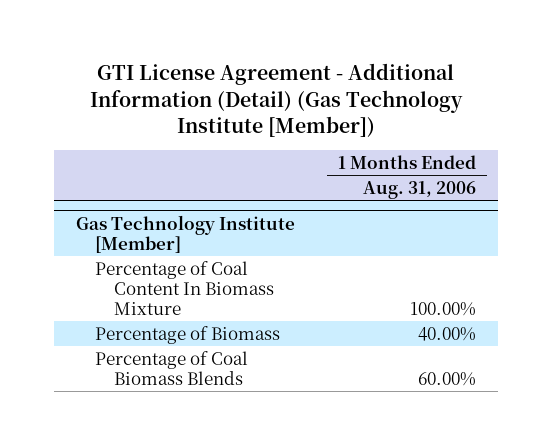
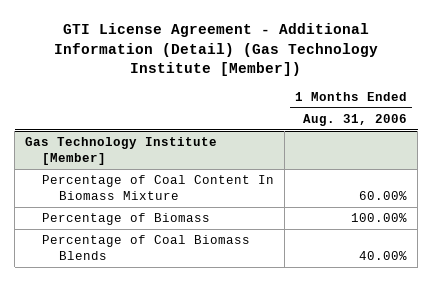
[410,301,477,316] 100.00% -> [359,190,408,200] 60.00%
[418,326,477,341] 40.00% -> [351,213,408,223] 100.00%
[418,371,477,386] 60.00% -> [359,250,408,260] 40.00%

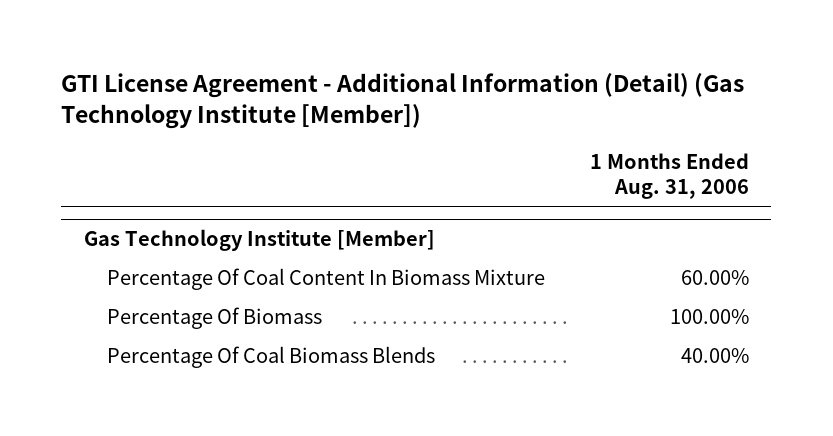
[42,175,275,200] Percentage of Coal Content In Biomass Mixture -> [107,267,546,290] Percentage Of Coal Content In Biomass Mixture
[42,213,211,226] Percentage of Biomass -> [107,306,323,329] Percentage Of Biomass
[42,235,251,260] Percentage of Coal Biomass Blends -> [107,345,436,368] Percentage Of Coal Biomass Blends

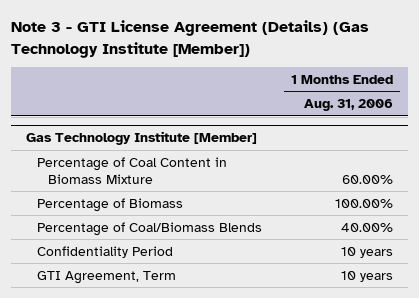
[61,73,745,129] GTI License Agreement - Additional Information (Detail) (Gas Technology Institute [Member]) -> [11,20,370,58] Note 3 - GTI License Agreement (Details) (Gas Technology Institute [Member])
[107,267,546,290] Percentage Of Coal Content In Biomass Mixture -> [36,156,227,184] Percentage of Coal Content in Biomass Mixture
[107,306,323,329] Percentage Of Biomass -> [36,197,183,212] Percentage of Biomass
[107,345,436,368] Percentage Of Coal Biomass Blends -> [36,221,262,236] Percentage of Coal/Biomass Blends
none -> [36,245,173,258] Confidentiality Period
none -> [36,270,176,284] GTI Agreement, Term

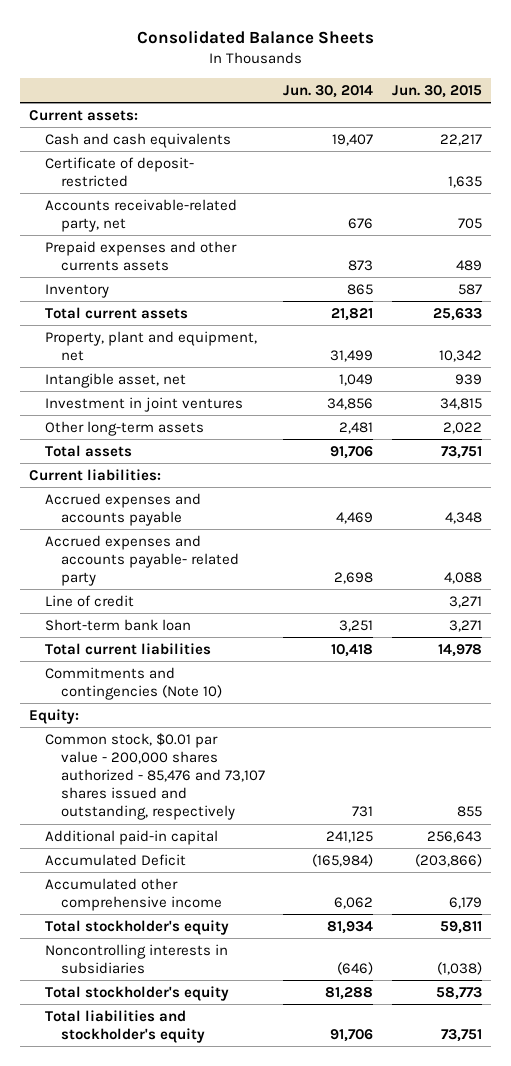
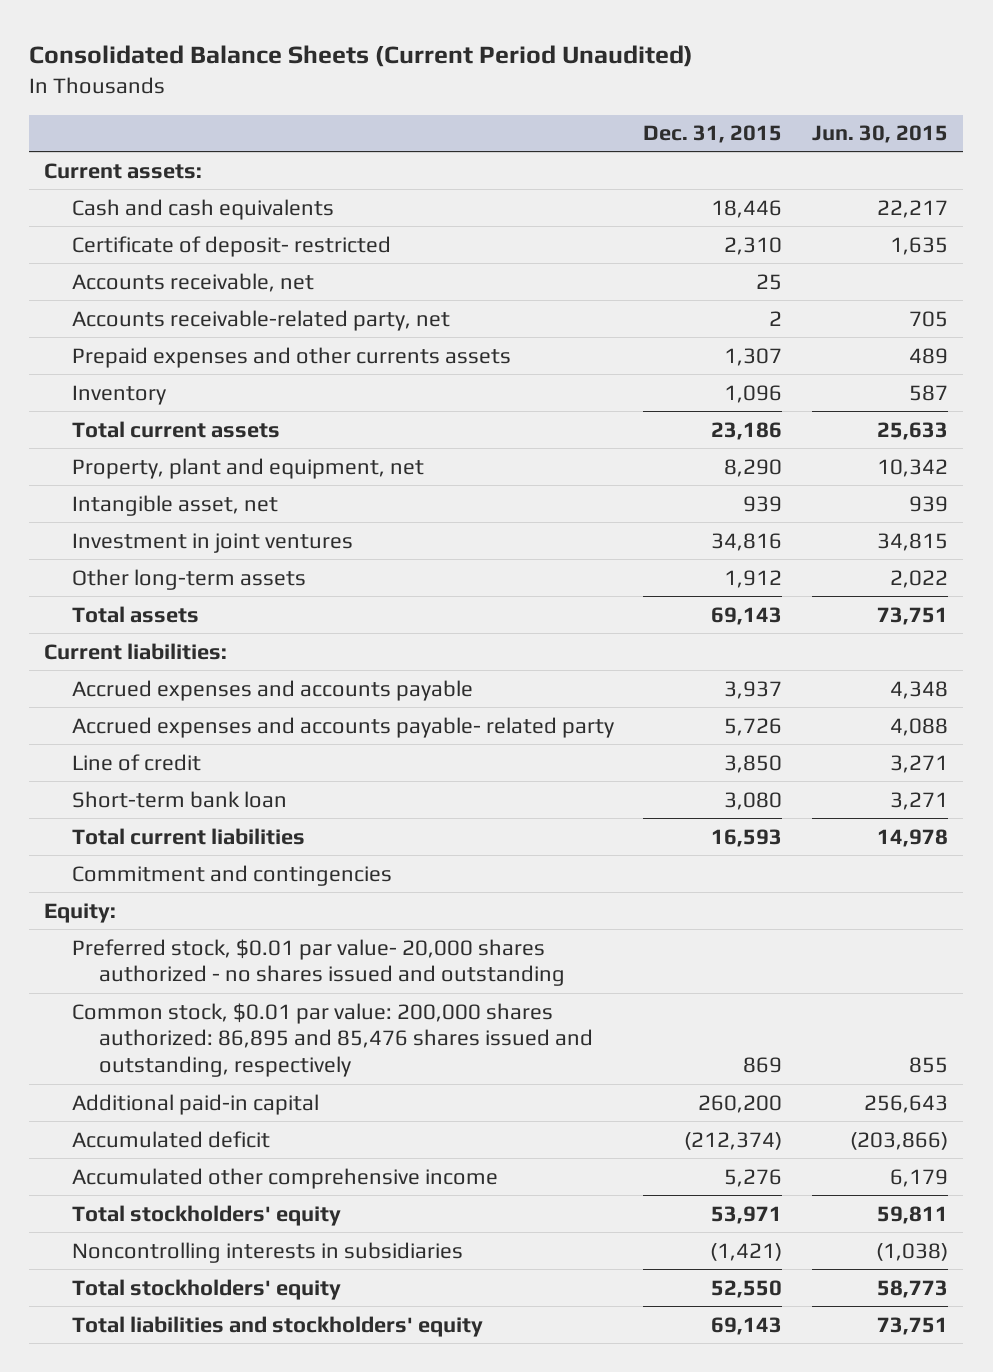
[136,30,374,45] Consolidated Balance Sheets -> [29,45,694,68] Consolidated Balance Sheets (Current Period Unaudited)
[283,84,374,98] Jun. 30, 2014 -> none
none -> [643,125,783,144] Dec. 31, 2015
none -> [71,272,314,292] Accounts receivable, net
[45,666,222,700] Commitments and contingencies (Note 10) -> [71,864,392,886] Commitment and contingencies
none -> [71,938,565,987] Preferred stock, $0.01 par value- 20,000 shares authorized - no shares issued and outstanding
[45,732,265,821] Common stock, $0.01 par value - 200,000 shares authorized - 85,476 and 73,107 shares issued and outstanding, respectively -> [71,1002,593,1078] Common stock, $0.01 par value: 200,000 shares authorized: 86,895 and 85,476 shares issued and outstanding, respectively
[45,853,187,866] Accumulated Deficit -> [71,1130,270,1148] Accumulated deficit
[45,919,230,935] Total stockholder's equity -> [71,1204,341,1226] Total stockholders' equity
[45,985,230,1001] Total stockholder's equity -> [71,1278,341,1300] Total stockholders' equity
[45,1009,205,1043] Total liabilities and stockholder's equity -> [71,1315,483,1337] Total liabilities and stockholders' equity

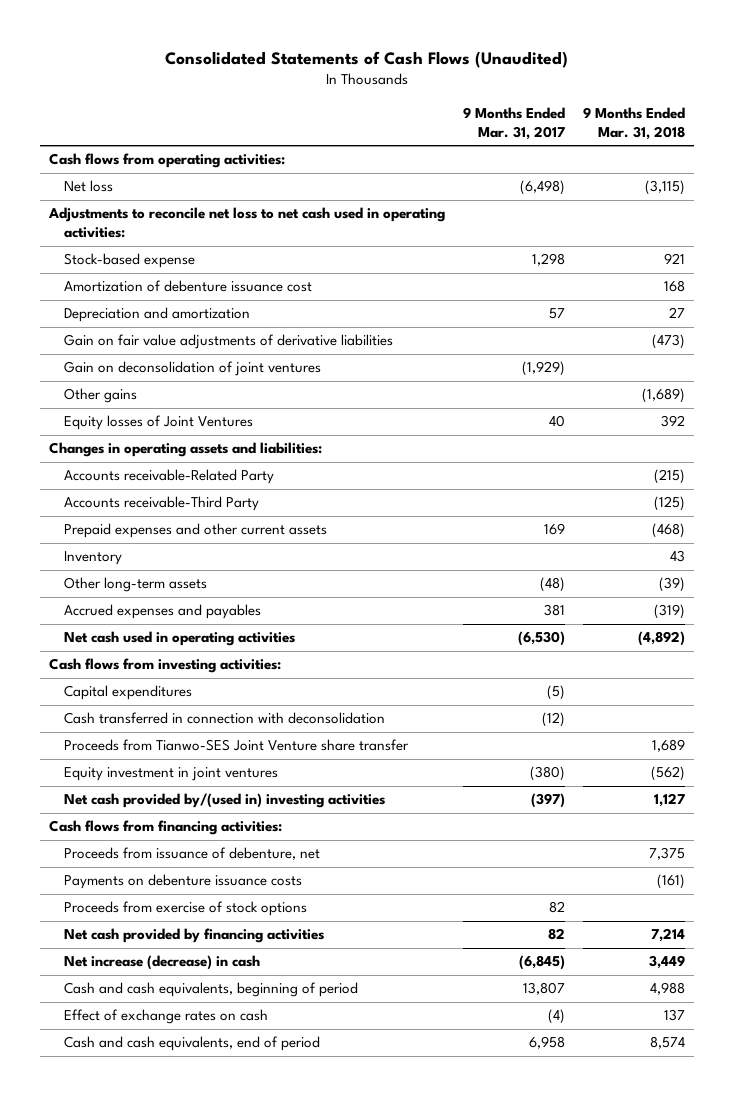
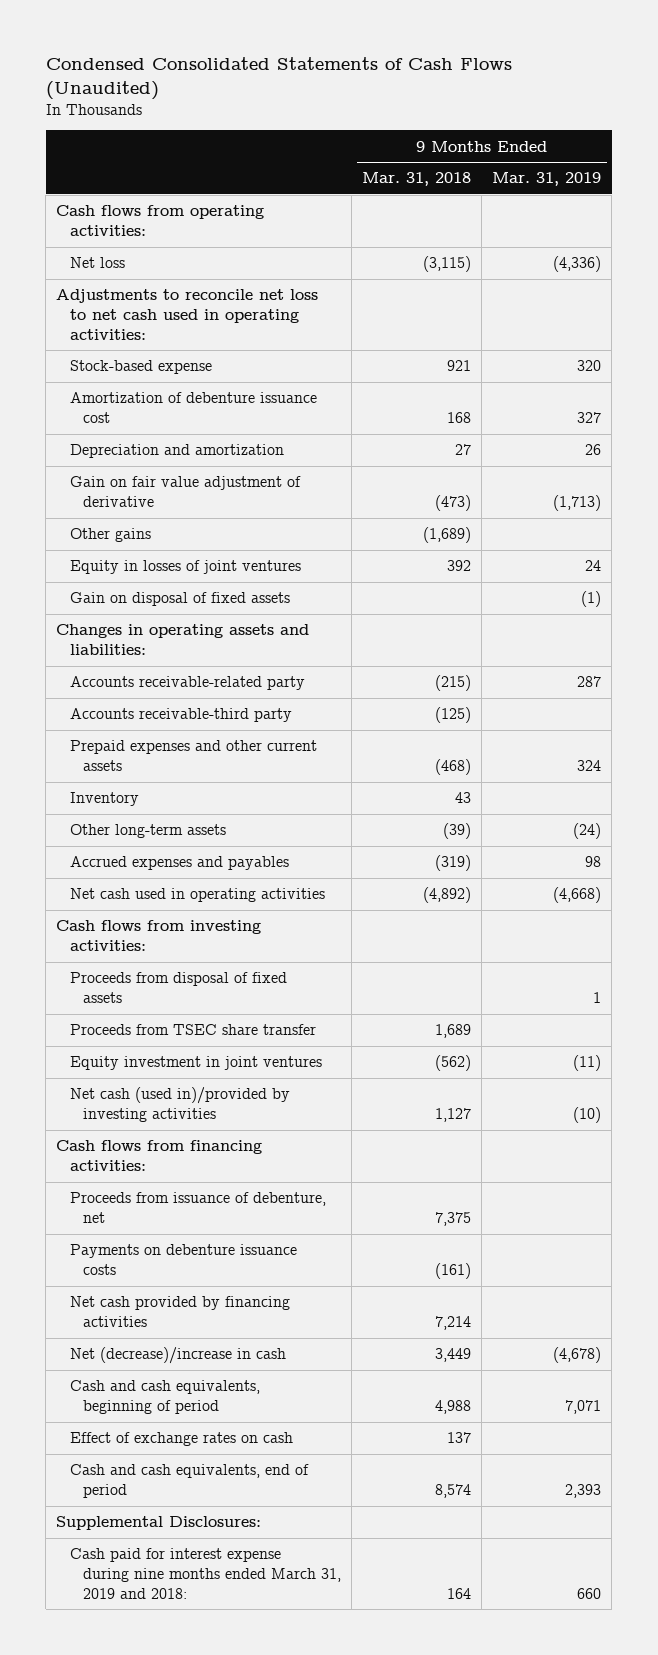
[165,50,569,68] Consolidated Statements of Cash Flows (Unaudited) -> [45,56,512,101] Condensed Consolidated Statements of Cash Flows (Unaudited)
[463,106,566,140] 9 Months Ended Mar. 31, 2017 -> none
none -> [492,172,602,187] Mar. 31, 2019
[63,361,321,377] Gain on deconsolidation of joint ventures -> none
[63,334,393,350] Gain on fair value adjustments of derivative liabilities -> [69,476,301,508] Gain on fair value adjustment of derivative
[63,415,253,431] Equity losses of Joint Ventures -> [69,560,301,575] Equity in losses of joint ventures
none -> [69,592,290,607] Gain on disposal of fixed assets
[63,469,274,485] Accounts receivable-Related Party -> [69,676,305,691] Accounts receivable-related party
[63,496,259,512] Accounts receivable-Third Party -> [69,708,292,723] Accounts receivable-third party
[63,685,192,701] Capital expenditures -> none
[63,712,385,725] Cash transferred in connection with deconsolidation -> none
none -> [69,972,287,1004] Proceeds from disposal of fixed assets
[63,739,409,752] Proceeds from Tianwo-SES Joint Venture share transfer -> [69,1024,316,1036] Proceeds from TSEC share transfer
[63,793,385,809] Net cash provided by/(used in) investing activities -> [69,1087,290,1123] Net cash (used in)/provided by investing activities
[63,901,307,917] Proceeds from exercise of stock options -> none
[63,955,260,971] Net increase (decrease) in cash -> [69,1347,286,1365] Net (decrease)/increase in cash
none -> [56,1516,262,1531] Supplemental Disclosures:
none -> [69,1548,341,1599] Cash paid for interest expense during nine months ended March 31, 2019 and 2018:

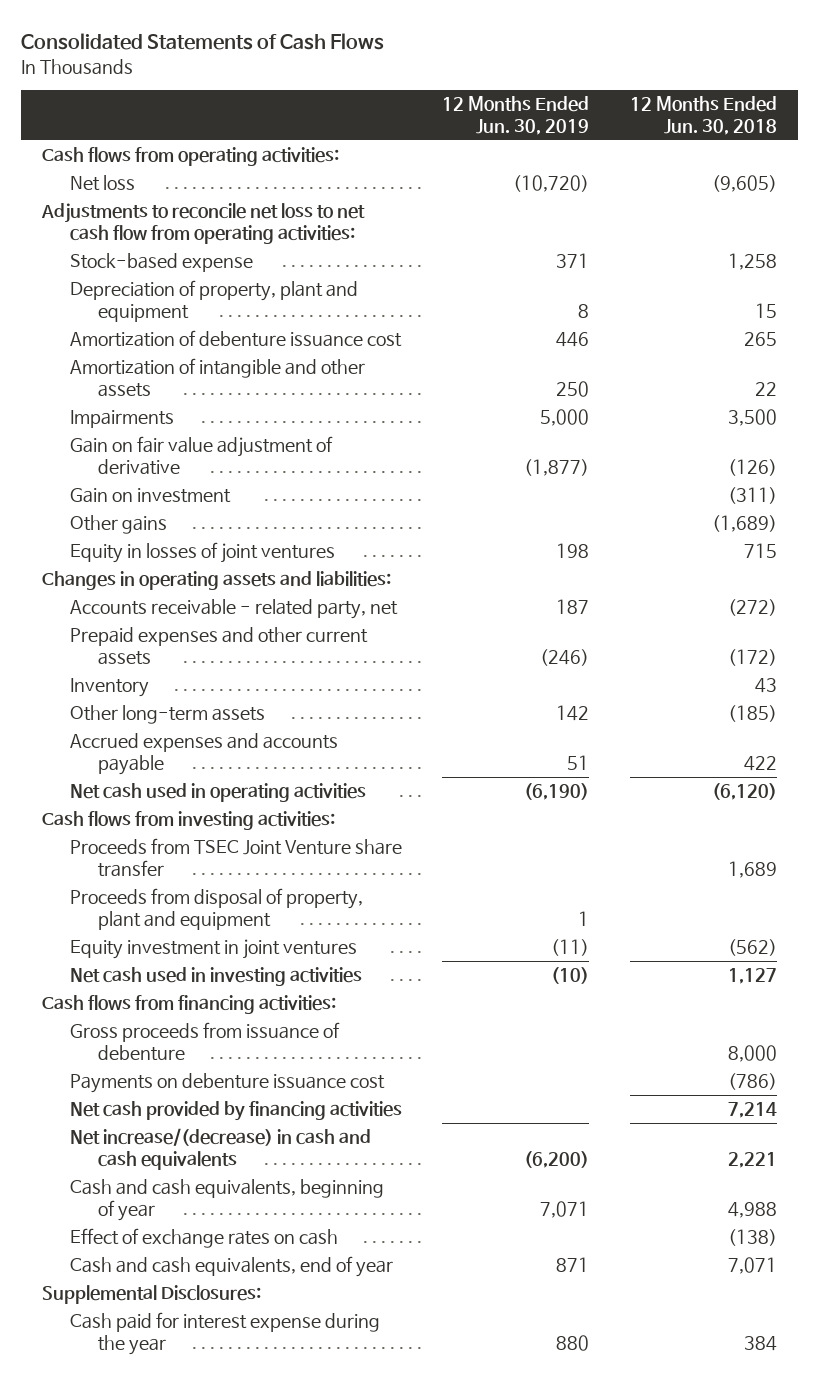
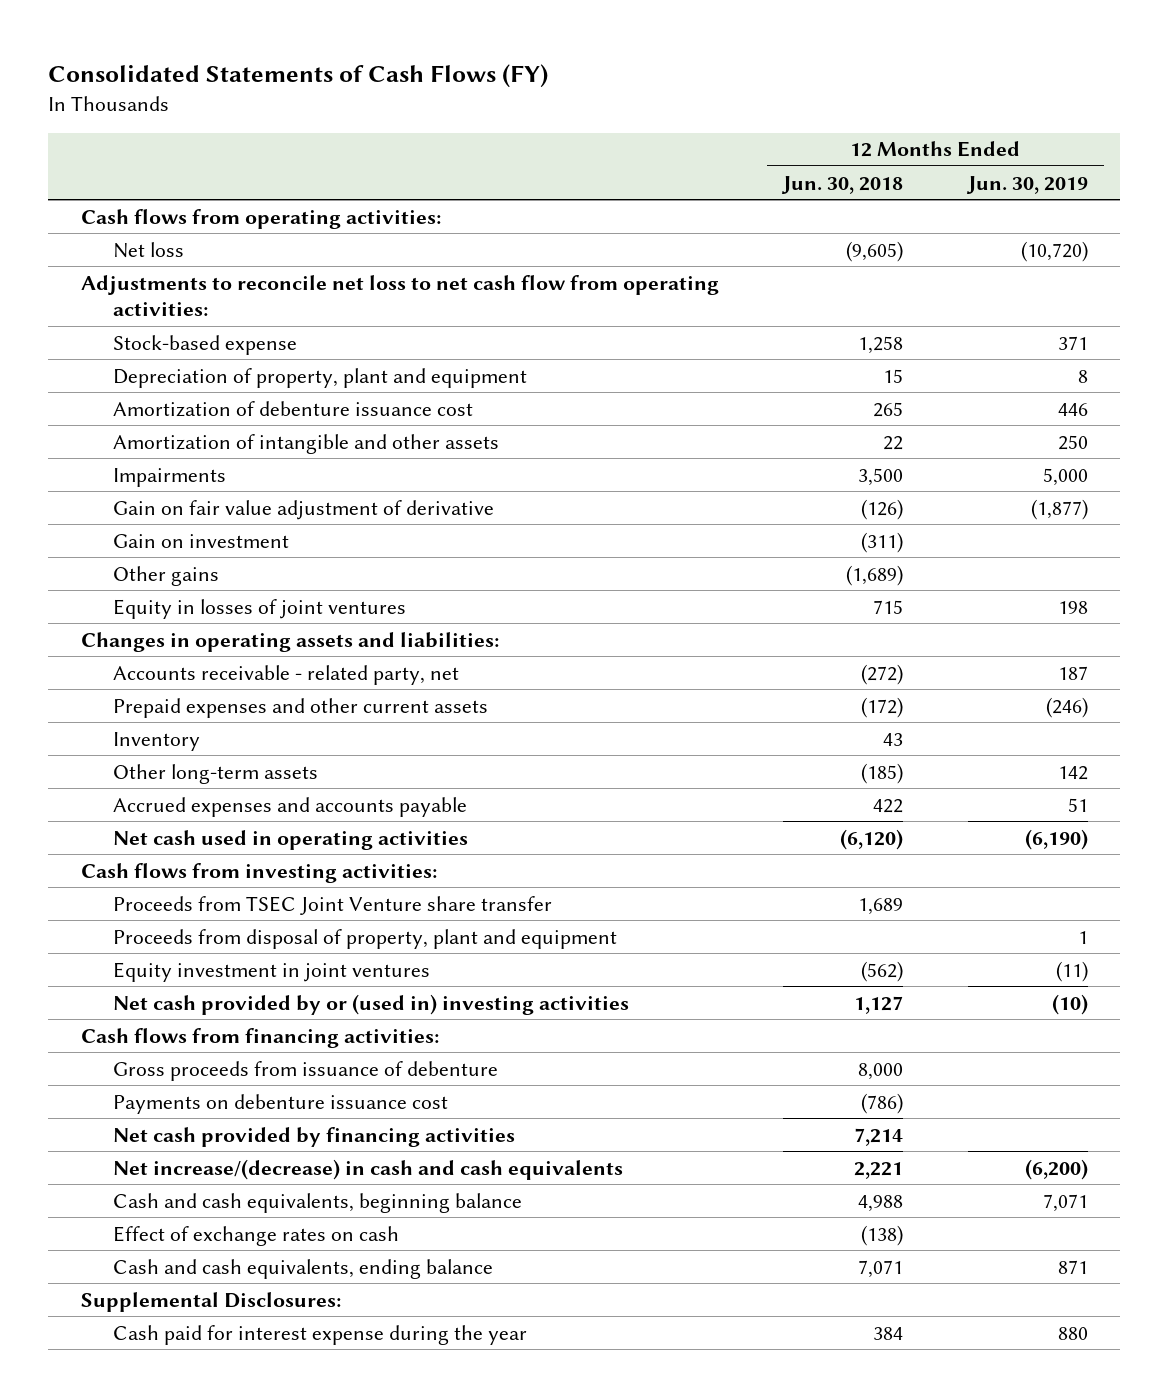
[21,32,385,50] Consolidated Statements of Cash Flows -> [48,63,549,88] Consolidated Statements of Cash Flows (FY)
[69,967,362,987] Net cash used in investing activities -> [112,993,629,1015] Net cash provided by or (used in) investing activities
[69,1179,384,1222] Cash and cash equivalents, beginning of year -> [112,1192,522,1213] Cash and cash equivalents, beginning balance
[69,1256,393,1278] Cash and cash equivalents, end of year -> [112,1258,493,1279] Cash and cash equivalents, ending balance

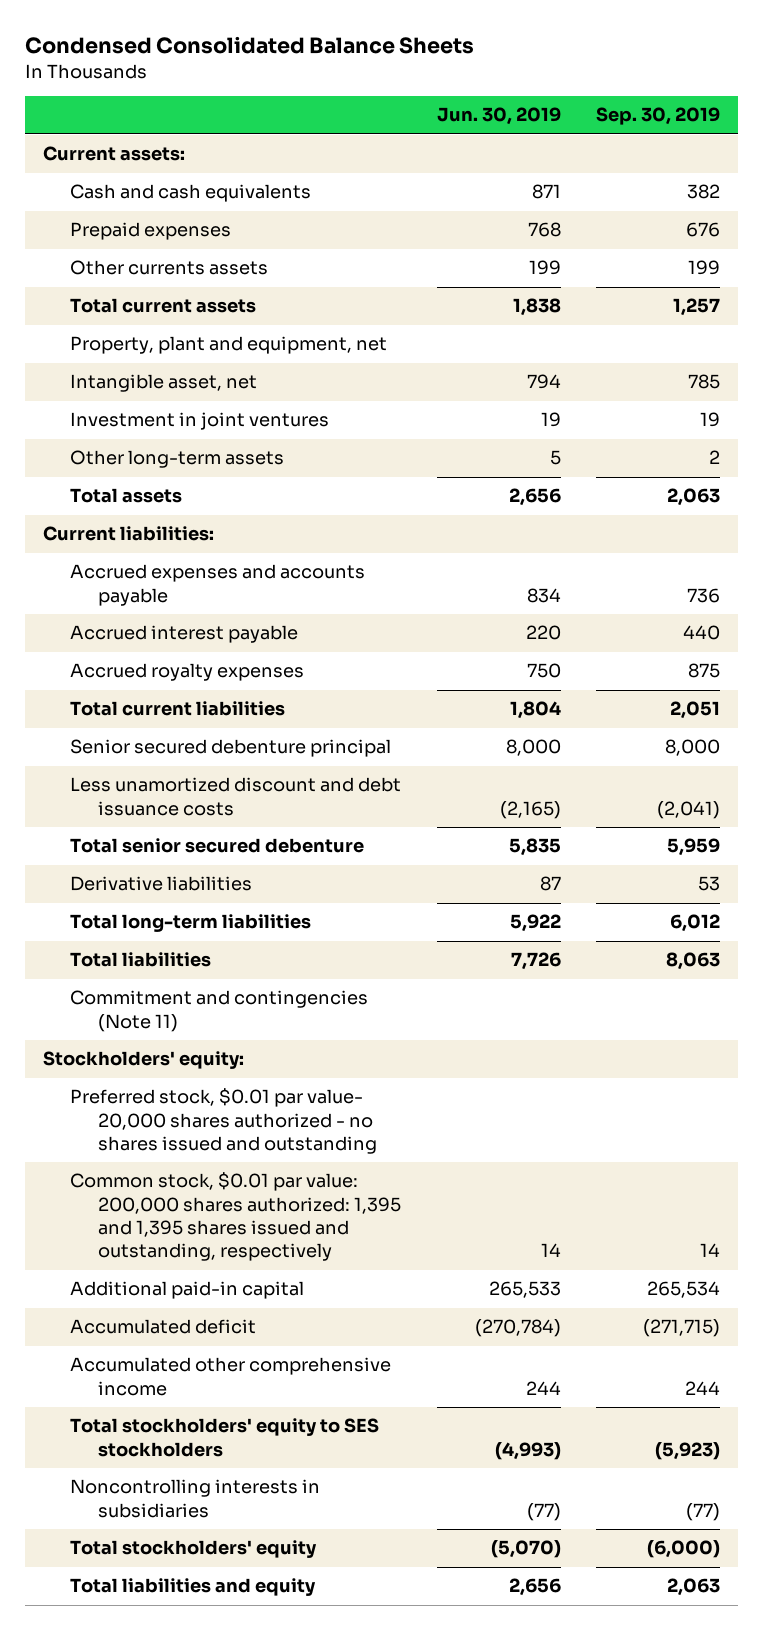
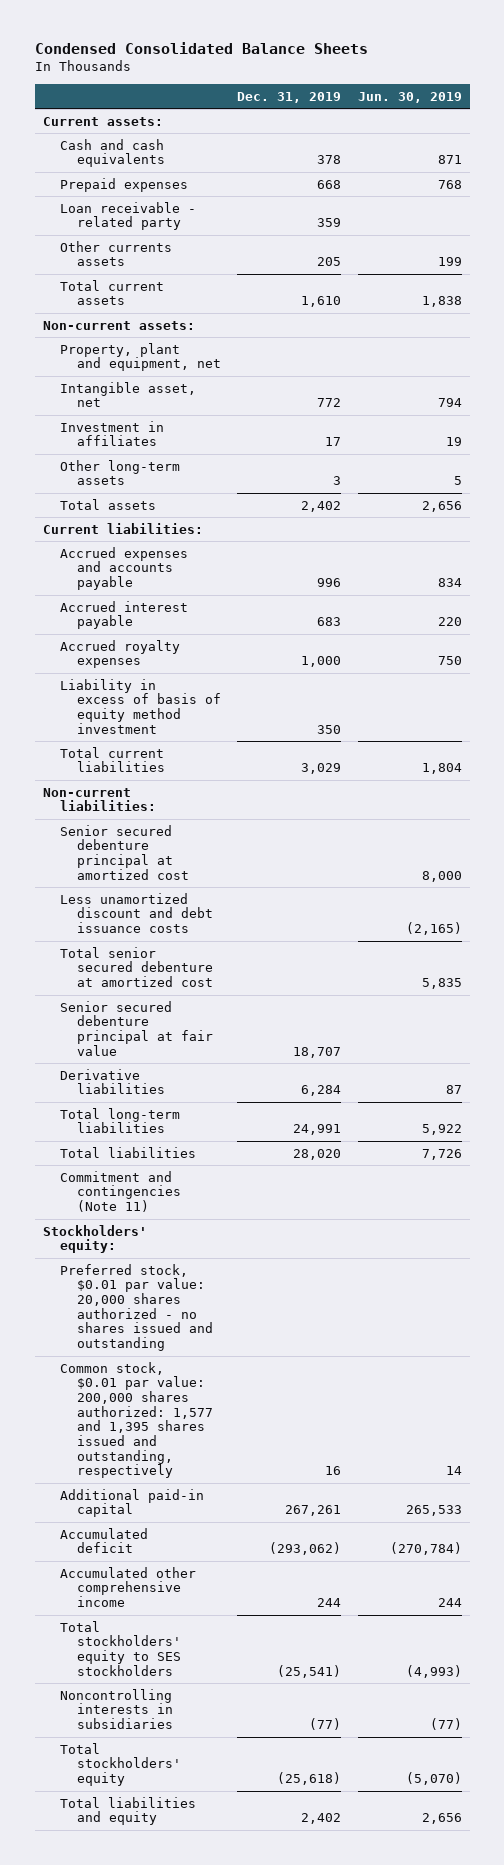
[596,107,721,126] Sep. 30, 2019 -> none
none -> [237,91,342,103] Dec. 31, 2019
none -> [59,201,196,231] Loan receivable - related party
none -> [42,320,195,330] Non-current assets:
[70,412,330,431] Investment in joint ventures -> [59,420,164,447] Investment in affiliates
none -> [59,678,222,734] Liability in excess of basis of equity method investment
none -> [42,787,156,812] Non-current liabilities:
[70,739,392,758] Senior secured debenture principal -> [59,824,190,880] Senior secured debenture principal at amortized cost
[70,838,365,854] Total senior secured debenture -> [59,946,214,988] Total senior secured debenture at amortized cost
none -> [59,1000,214,1056] Senior secured debenture principal at fair value
[70,1088,378,1155] Preferred stock, $0.01 par value- 20,000 shares authorized - no shares issued and outstanding -> [59,1263,214,1352] Preferred stock, $0.01 par value: 20,000 shares authorized - no shares issued and outstanding
[70,1172,402,1262] Common stock, $0.01 par value: 200,000 shares authorized: 1,395 and 1,395 shares issued and outstanding, respectively -> [59,1361,214,1479] Common stock, $0.01 par value: 200,000 shares authorized: 1,577 and 1,395 shares issued and outstanding, respectively

